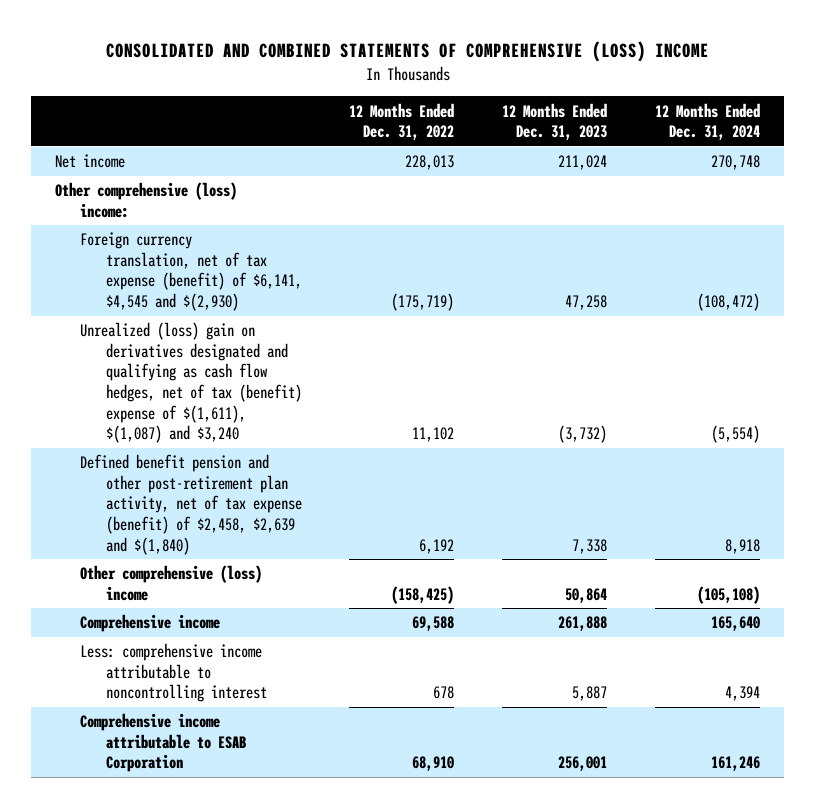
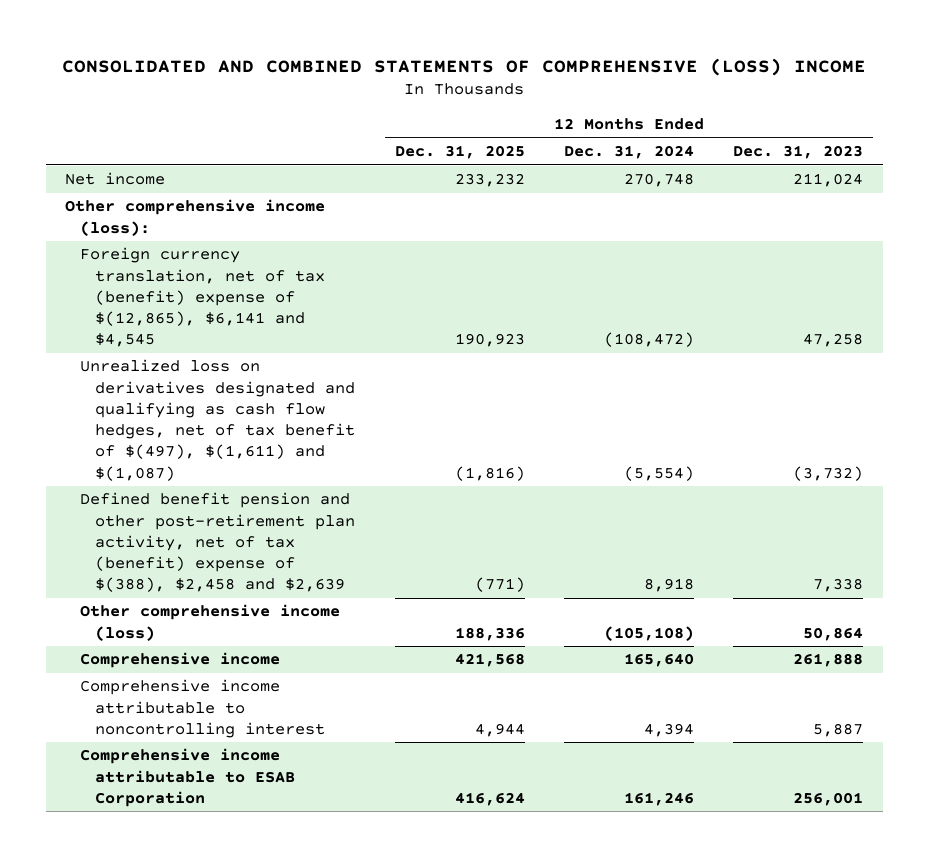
[349,102,455,141] 12 Months Ended Dec. 31, 2022 -> none
none -> [394,145,525,160] Dec. 31, 2025
[55,182,238,218] Other comprehensive (loss) income: -> [65,199,326,236] Other comprehensive income (loss):
[80,232,302,312] Foreign currency translation, net of tax expense (benefit) of $6,141, $4,545 and $(2,930) -> [80,247,326,348] Foreign currency translation, net of tax (benefit) expense of $(12,865), $6,141 and $4,545
[80,322,302,444] Unrealized (loss) gain on derivatives designated and qualifying as cash flow hedges, net of tax (benefit) expense of $(1,611), $(1,087) and $3,240 -> [80,359,356,481] Unrealized loss on derivatives designated and qualifying as cash flow hedges, net of tax benefit of $(497), $(1,611) and $(1,087)
[80,454,302,555] Defined benefit pension and other post-retirement plan activity, net of tax expense (benefit) of $2,458, $2,639 and $(1,840) -> [80,492,356,593] Defined benefit pension and other post-retirement plan activity, net of tax (benefit) expense of $(388), $2,458 and $2,639
[80,565,263,601] Other comprehensive (loss) income -> [80,604,341,641] Other comprehensive income (loss)
[80,643,267,703] Less: comprehensive income attributable to noncontrolling interest -> [80,679,326,738] Comprehensive income attributable to noncontrolling interest

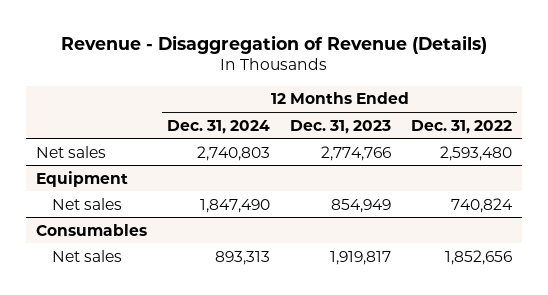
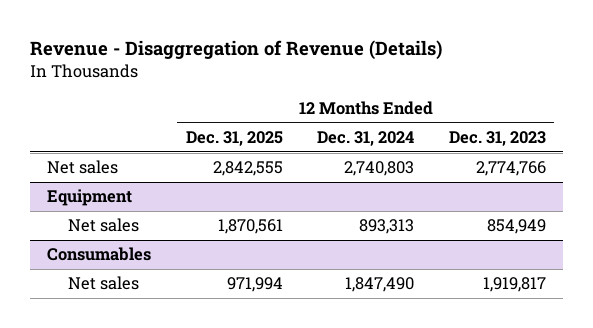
[411,119,513,134] Dec. 31, 2022 -> none
none -> [185,131,283,147] Dec. 31, 2025
[200,198,271,213] 1,847,490 -> [359,219,415,235] 893,313
[215,250,271,265] 893,313 -> [345,277,415,293] 1,847,490

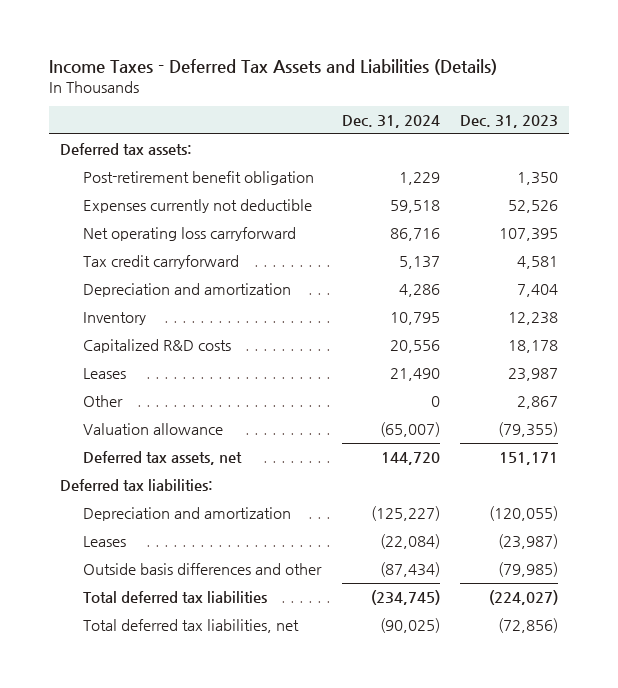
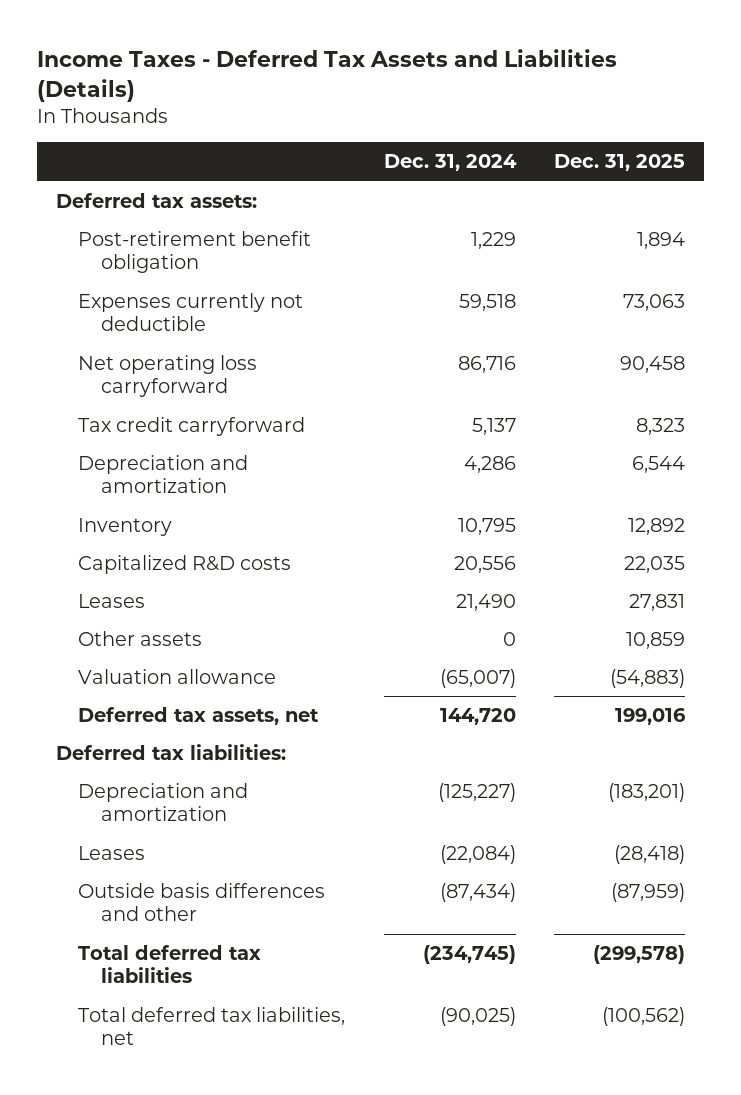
[460,115,559,129] Dec. 31, 2023 -> none
none -> [553,154,685,172] Dec. 31, 2025
[82,395,123,408] Other -> [78,630,203,646] Other assets

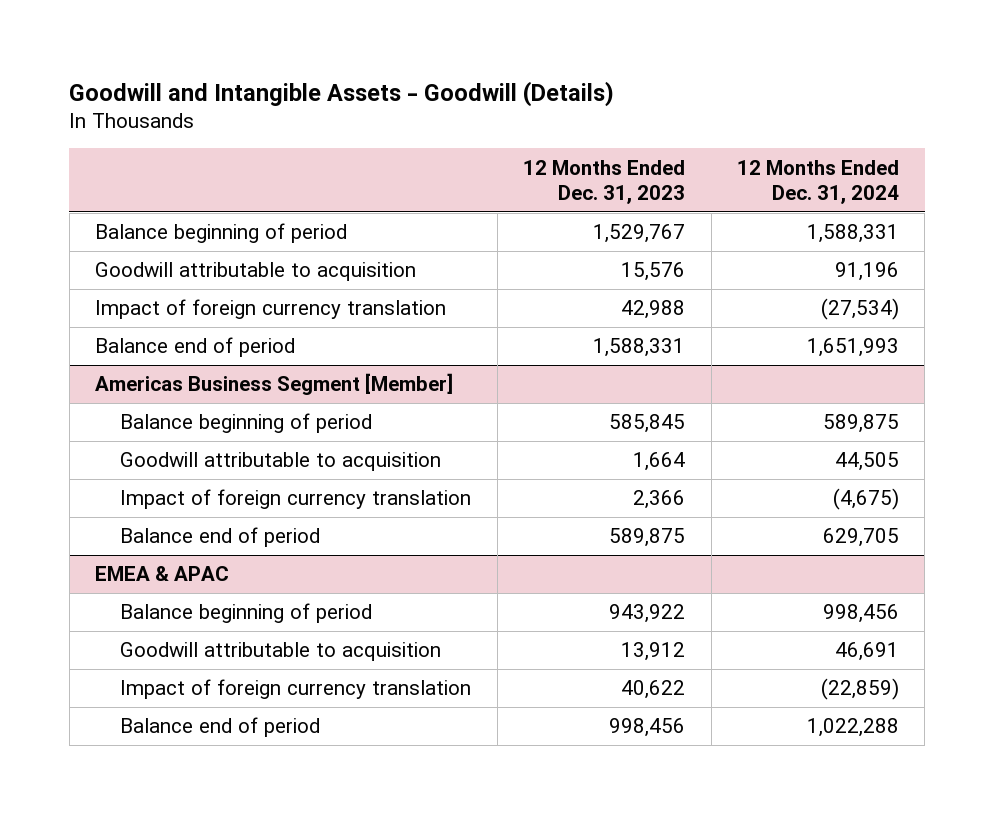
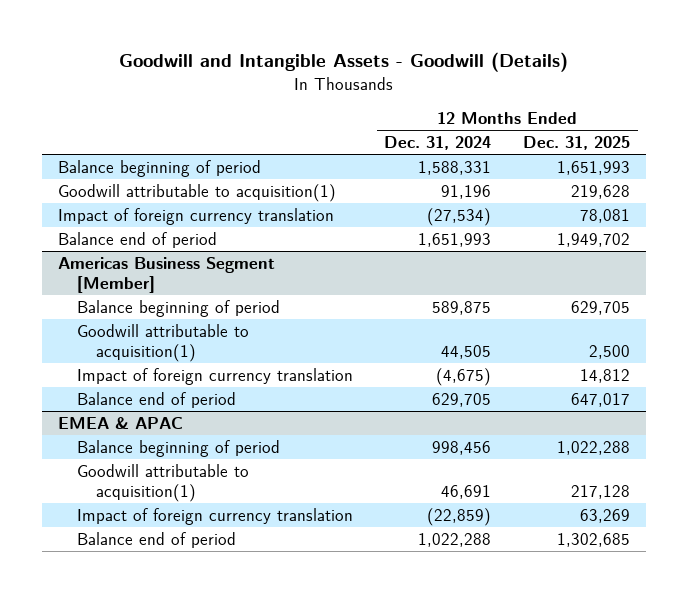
[523,159,686,204] 12 Months Ended Dec. 31, 2023 -> none
none -> [523,135,631,150] Dec. 31, 2025
[95,262,417,282] Goodwill attributable to acquisition -> [57,183,336,202] Goodwill attributable to acquisition(1)
[120,452,442,472] Goodwill attributable to acquisition -> [76,323,249,362] Goodwill attributable to acquisition(1)
[120,642,442,662] Goodwill attributable to acquisition -> [76,463,249,502] Goodwill attributable to acquisition(1)

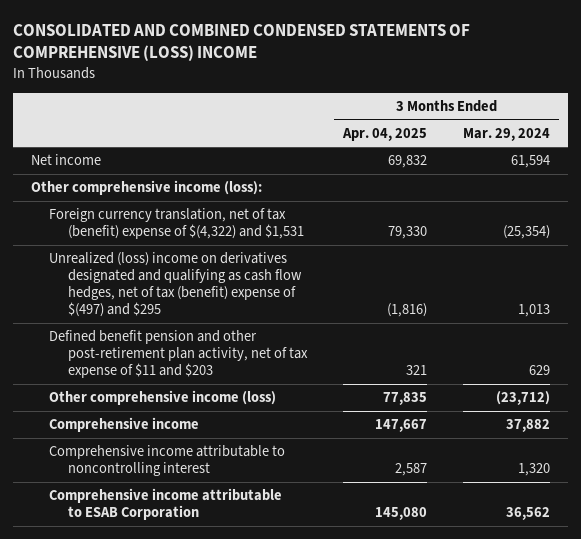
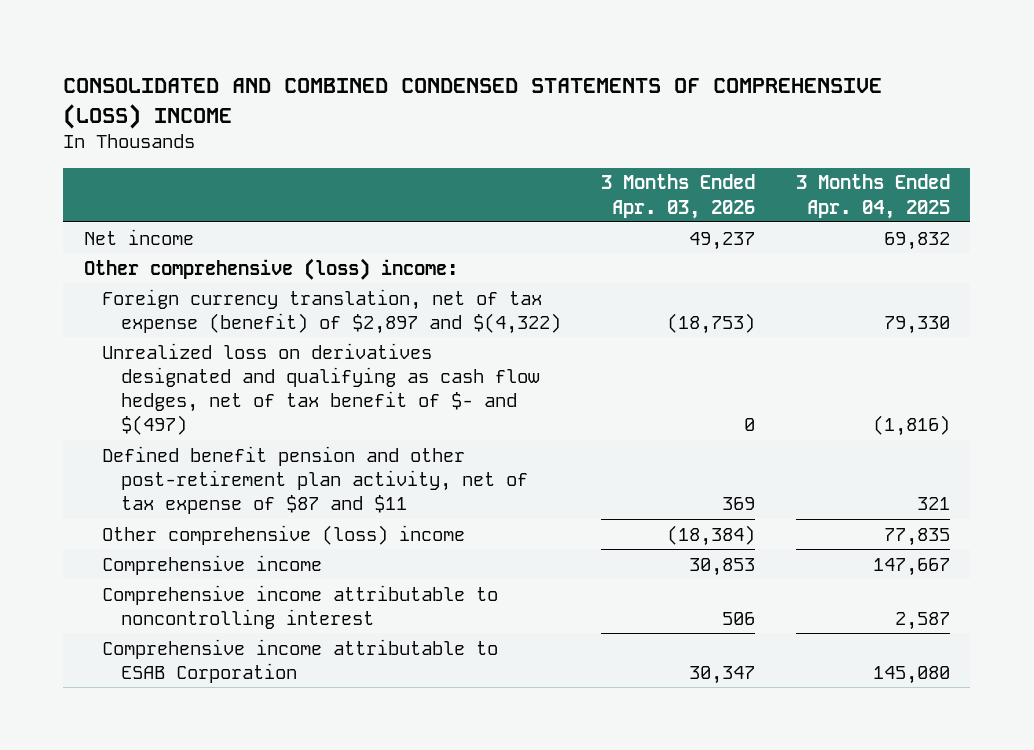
[463,127,551,141] Mar. 29, 2024 -> none
none -> [601,174,756,219] 3 Months Ended Apr. 03, 2026
[30,180,262,196] Other comprehensive income (loss): -> [83,257,458,280] Other comprehensive (loss) income:
[49,208,305,240] Foreign currency translation, net of tax (benefit) expense of $(4,322) and $1,531 -> [102,288,561,334] Foreign currency translation, net of tax expense (benefit) of $2,897 and $(4,322)
[49,252,303,318] Unrealized (loss) income on derivatives designated and qualifying as cash flow hedges, net of tax (benefit) expense of $(497) and $295 -> [102,342,540,436] Unrealized loss on derivatives designated and qualifying as cash flow hedges, net of tax benefit of $- and $(497)
[49,330,309,379] Defined benefit pension and other post-retirement plan activity, net of tax expense of $11 and $203 -> [102,445,528,515] Defined benefit pension and other post-retirement plan activity, net of tax expense of $87 and $11
[49,390,277,406] Other comprehensive income (loss) -> [102,524,466,545] Other comprehensive (loss) income

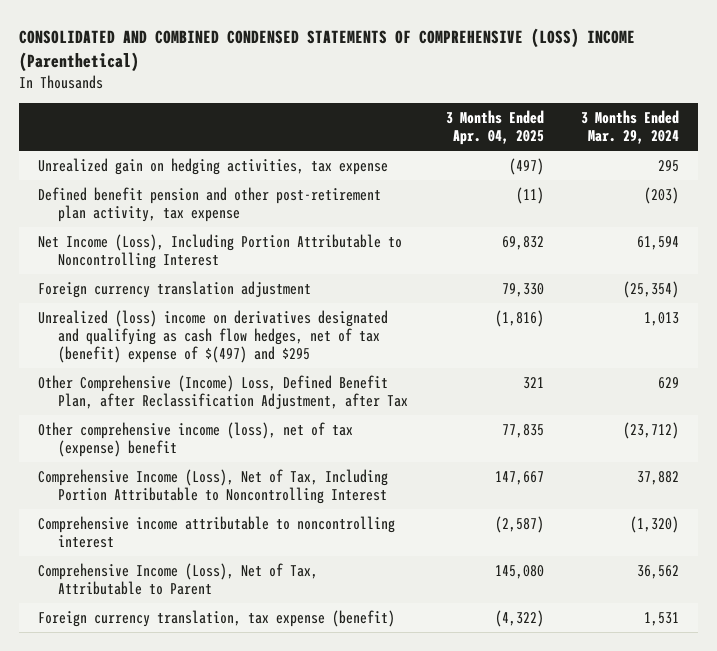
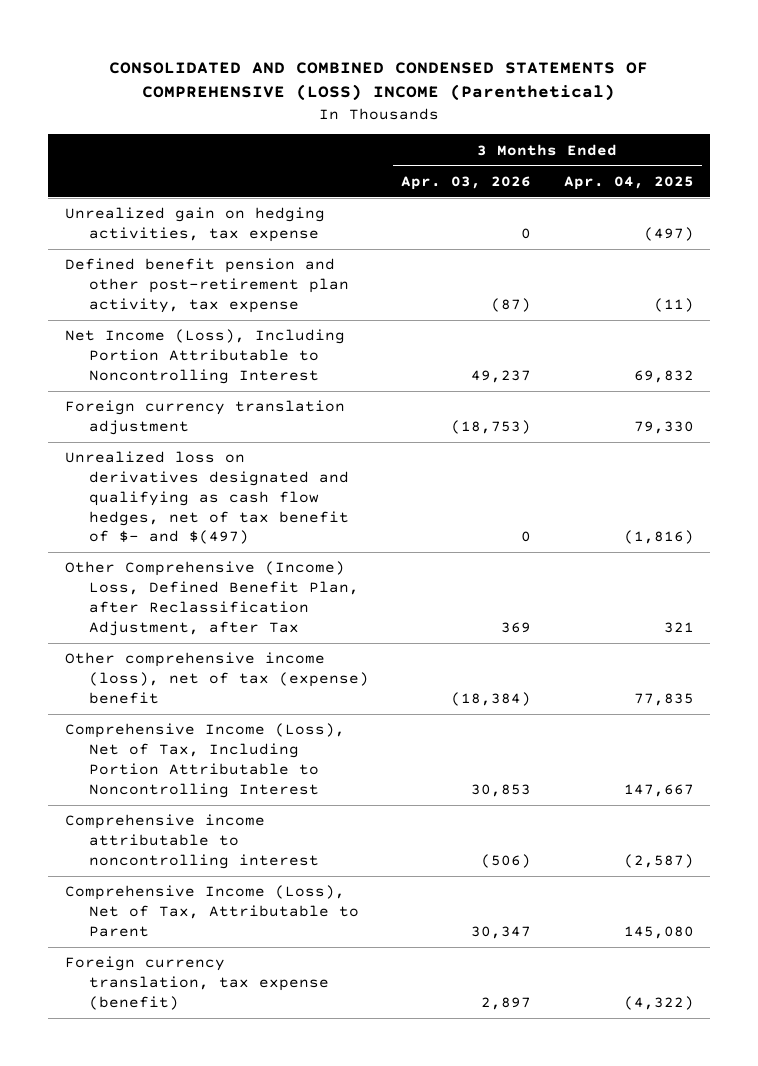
[580,110,679,145] 3 Months Ended Mar. 29, 2024 -> none
none -> [401,175,532,190] Apr. 03, 2026
[37,310,388,364] Unrealized (loss) income on derivatives designated and qualifying as cash flow hedges, net of tax (benefit) expense of $(497) and $295 -> [64,451,349,545] Unrealized loss on derivatives designated and qualifying as cash flow hedges, net of tax benefit of $- and $(497)

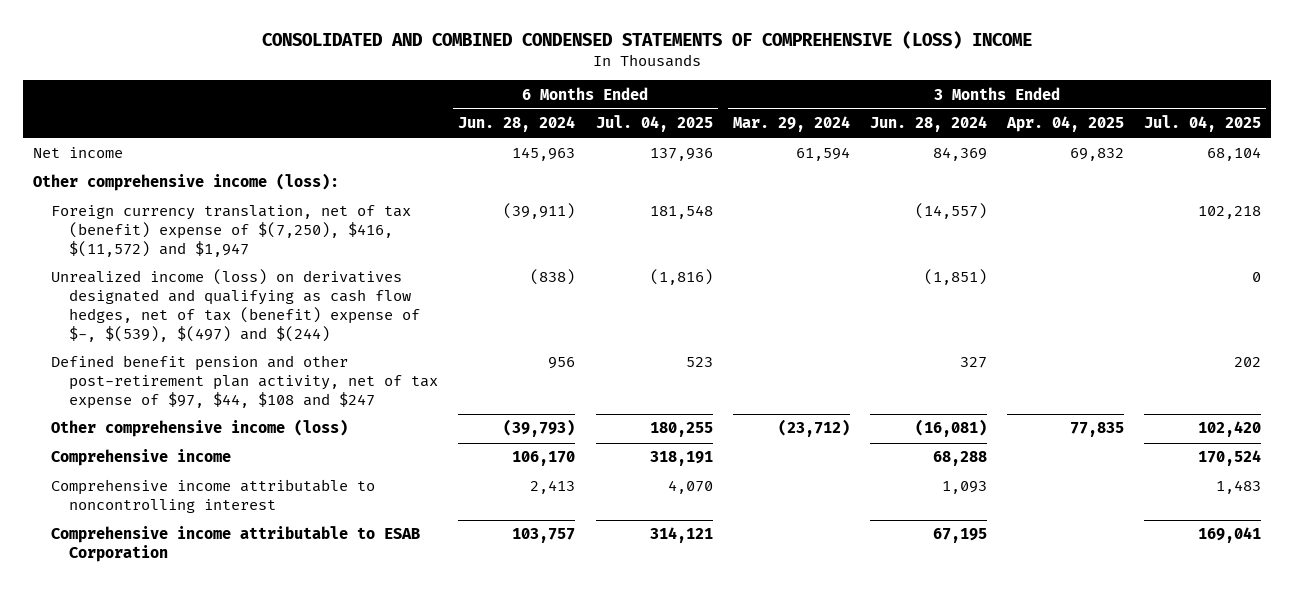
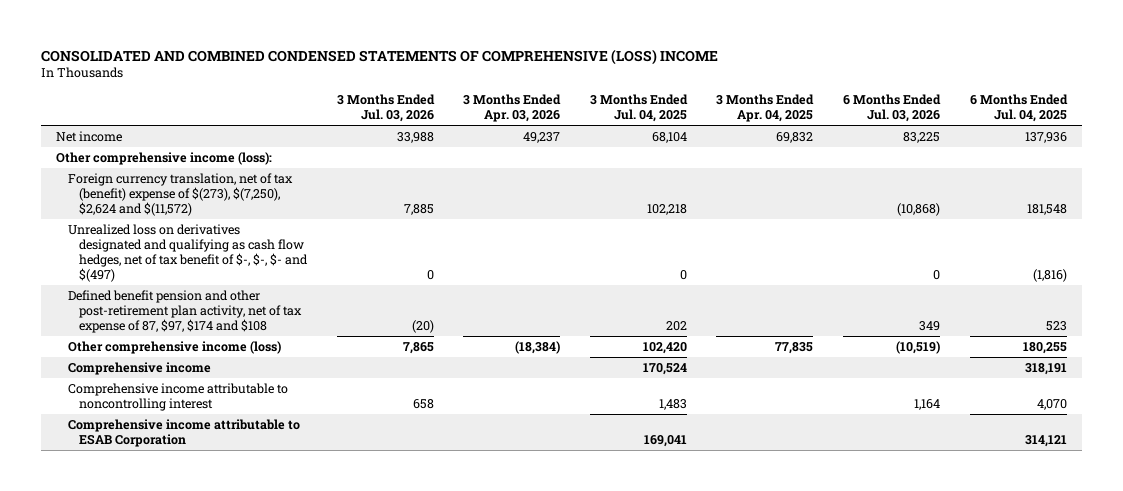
[458,116,576,133] Jun. 28, 2024 -> none
[732,116,850,133] Mar. 29, 2024 -> none
[869,116,987,133] Jun. 28, 2024 -> none
none -> [336,94,435,123] 3 Months Ended Jul. 03, 2026
none -> [463,94,562,123] 3 Months Ended Apr. 03, 2026
none -> [843,94,942,123] 6 Months Ended Jul. 03, 2026
[50,205,411,258] Foreign currency translation, net of tax (benefit) expense of $(7,250), $416, $(11,572) and $1,947 -> [67,172,293,216] Foreign currency translation, net of tax (benefit) expense of $(273), $(7,250), $2,624 and $(11,572)
[50,269,421,343] Unrealized income (loss) on derivatives designated and qualifying as cash flow hedges, net of tax (benefit) expense of $-, $(539), $(497) and $(244) -> [67,223,308,282] Unrealized loss on derivatives designated and qualifying as cash flow hedges, net of tax benefit of $-, $-, $- and $(497)
[50,355,439,410] Defined benefit pension and other post-retirement plan activity, net of tax expense of $97, $44, $108 and $247 -> [67,289,302,333] Defined benefit pension and other post-retirement plan activity, net of tax expense of 87, $97, $174 and $108

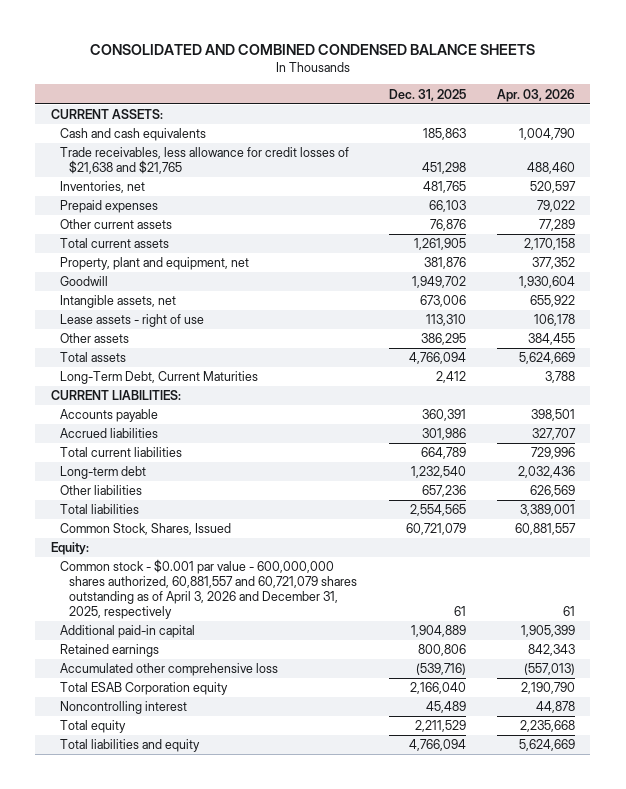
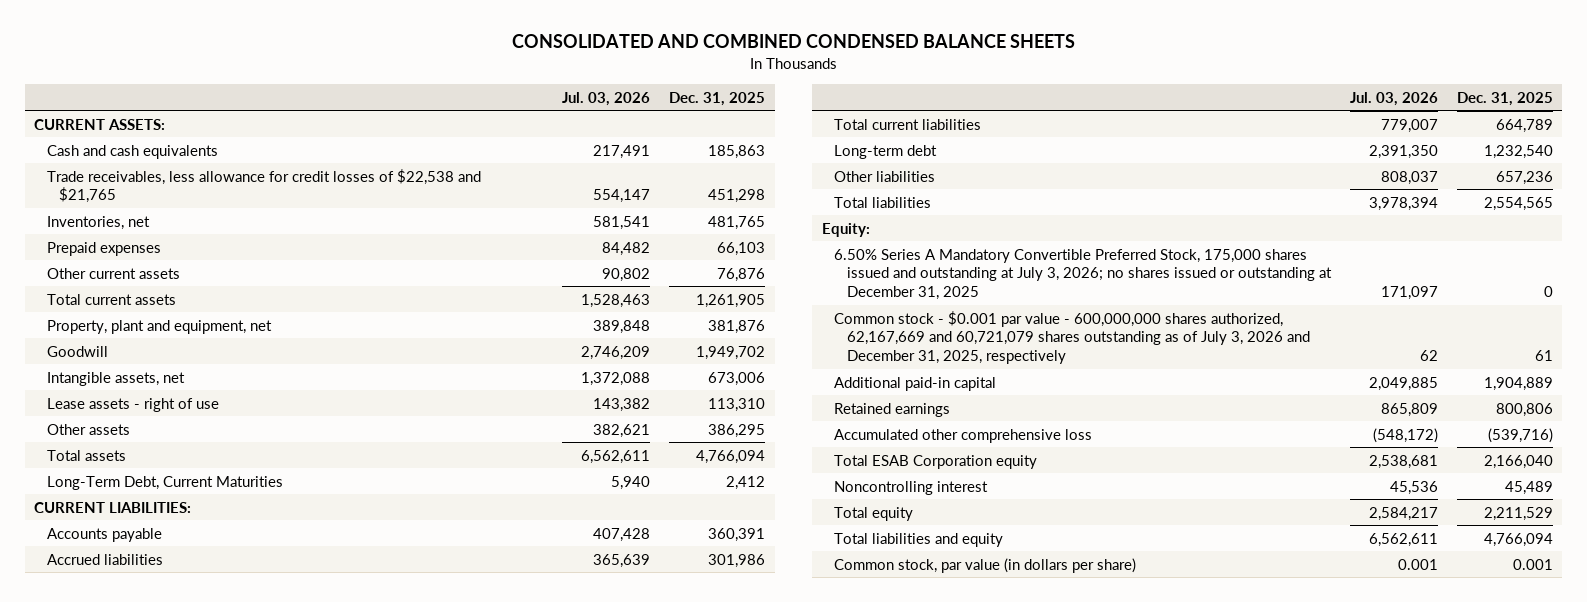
[496,88,575,102] Apr. 03, 2026 -> none
none -> [562,91,651,106] Jul. 03, 2026
[60,147,350,175] Trade receivables, less allowance for credit losses of $21,638 and $21,765 -> [46,168,481,204] Trade receivables, less allowance for credit losses of $22,538 and $21,765
[60,523,232,536] Common Stock, Shares, Issued -> none
none -> [834,248,1332,300] 6.50% Series A Mandatory Convertible Preferred Stock, 175,000 shares issued and outstanding at July 3, 2026; no shares issued or outstanding at December 31, 2025
[60,559,358,619] Common stock - $0.001 par value - 600,000,000 shares authorized, 60,881,557 and 60,721,079 shares outstanding as of April 3, 2026 and December 31, 2025, respectively -> [834,310,1310,364] Common stock - $0.001 par value - 600,000,000 shares authorized, 62,167,669 and 60,721,079 shares outstanding as of July 3, 2026 and December 31, 2025, respectively
none -> [834,557,1137,573] Common stock, par value (in dollars per share)

